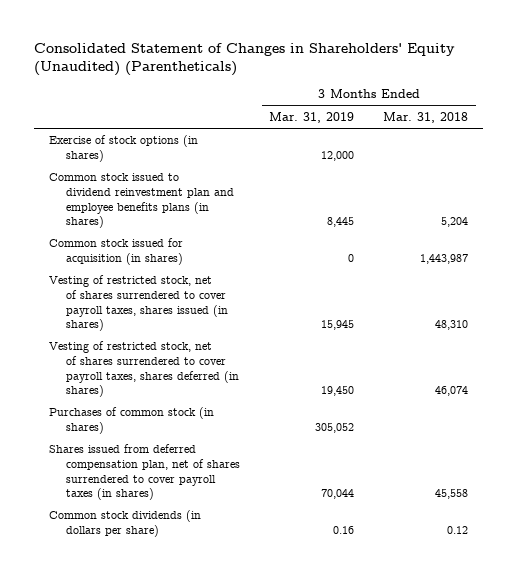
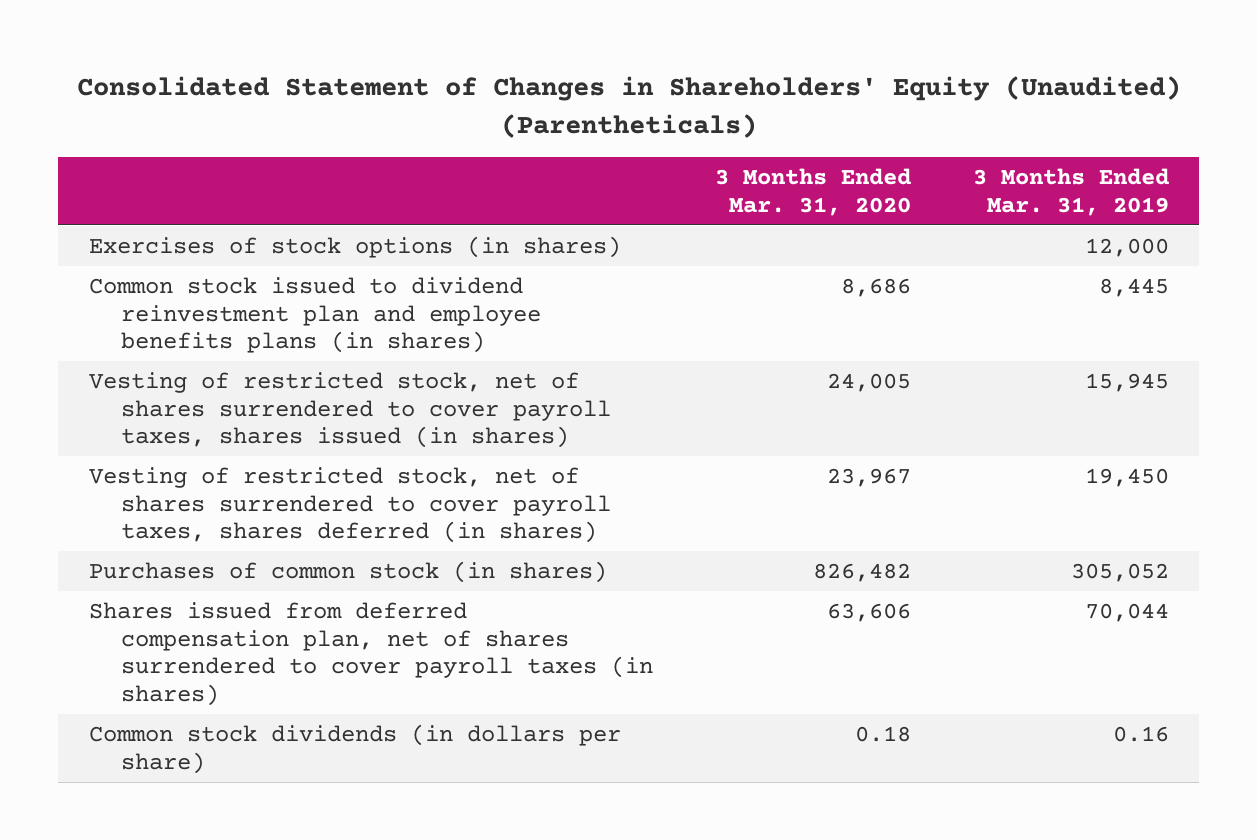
[383,111,469,123] Mar. 31, 2018 -> none
none -> [714,167,911,216] 3 Months Ended Mar. 31, 2020
[48,135,198,162] Exercise of stock options (in shares) -> [88,236,621,259] Exercises of stock options (in shares)
[48,238,184,265] Common stock issued for acquisition (in shares) -> none

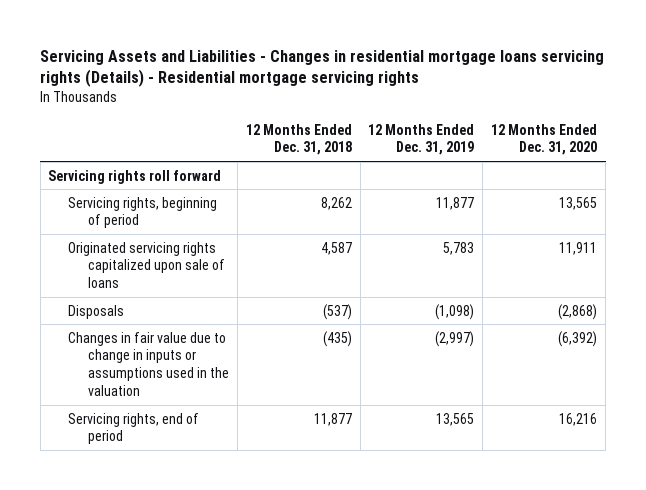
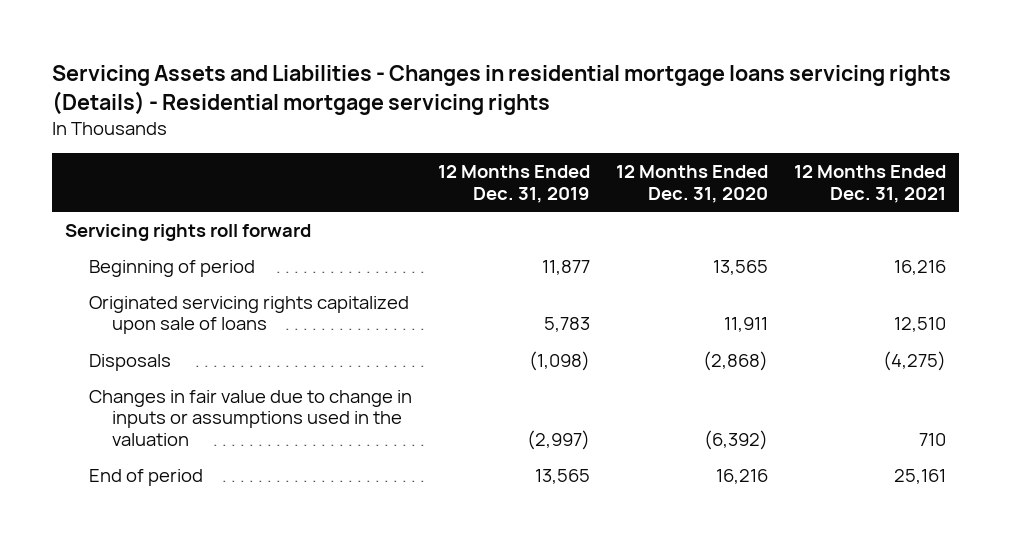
[245,123,352,156] 12 Months Ended Dec. 31, 2018 -> none
none -> [793,165,946,203] 12 Months Ended Dec. 31, 2021
[68,196,218,229] Servicing rights, beginning of period -> [88,259,255,277] Beginning of period
[68,412,200,445] Servicing rights, end of period -> [88,468,203,486] End of period

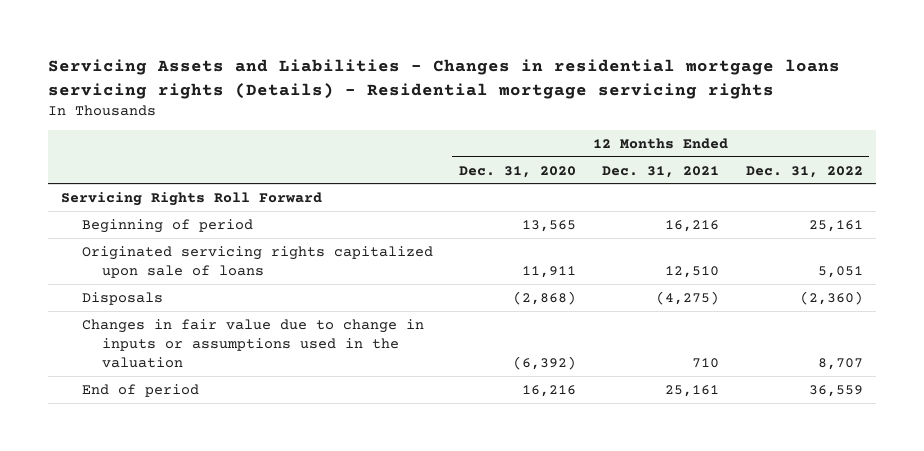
[437,165,590,203] 12 Months Ended Dec. 31, 2019 -> none
none -> [745,165,863,178] Dec. 31, 2022
[64,223,311,241] Servicing rights roll forward -> [60,191,322,206] Servicing Rights Roll Forward

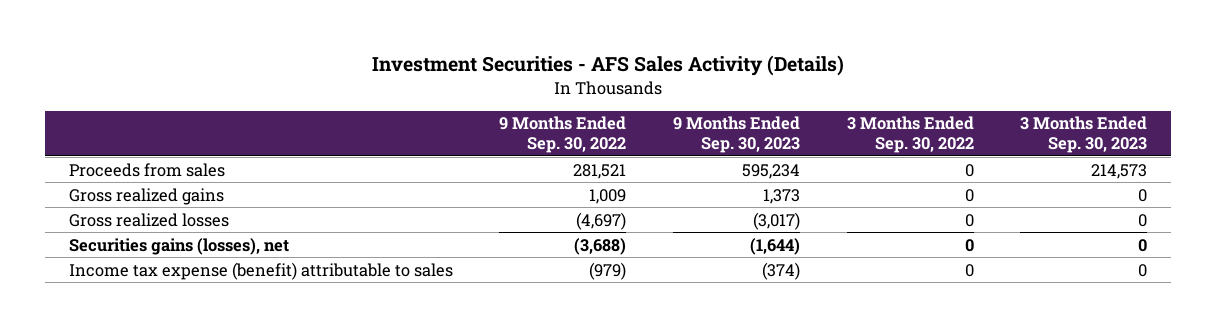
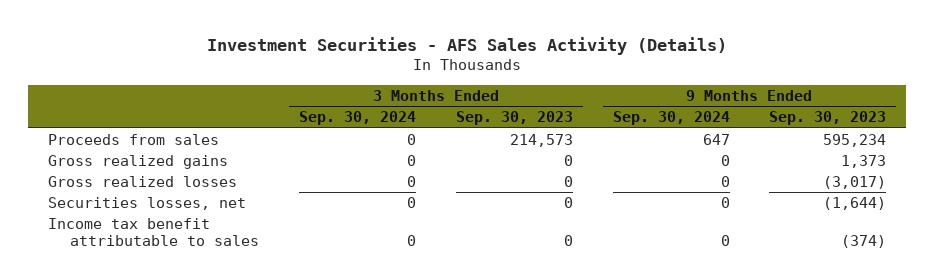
[499,116,627,154] 9 Months Ended Sep. 30, 2022 -> none
[846,116,974,154] 3 Months Ended Sep. 30, 2022 -> none
none -> [299,111,417,126] Sep. 30, 2024
none -> [612,111,730,126] Sep. 30, 2024
[68,237,289,255] Securities gains (losses), net -> [47,196,246,210] Securities losses, net
[68,261,453,280] Income tax expense (benefit) attributable to sales -> [47,217,260,247] Income tax benefit attributable to sales

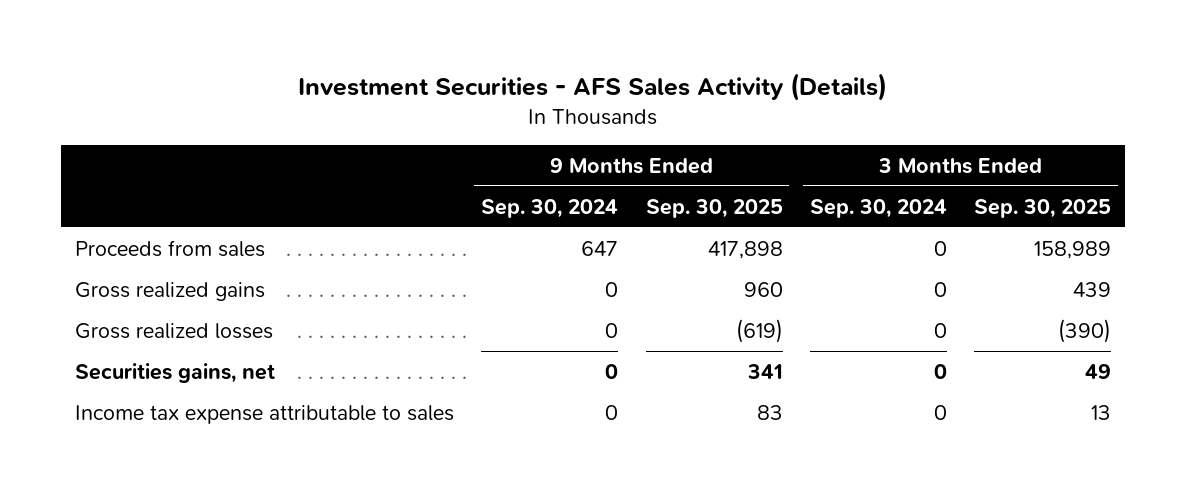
[455,111,573,126] Sep. 30, 2023 -> none
[769,111,887,126] Sep. 30, 2023 -> none
none -> [645,198,783,218] Sep. 30, 2025
none -> [974,198,1112,218] Sep. 30, 2025
[47,196,246,210] Securities losses, net -> [74,362,275,383] Securities gains, net
[47,217,260,247] Income tax benefit attributable to sales -> [74,404,454,424] Income tax expense attributable to sales

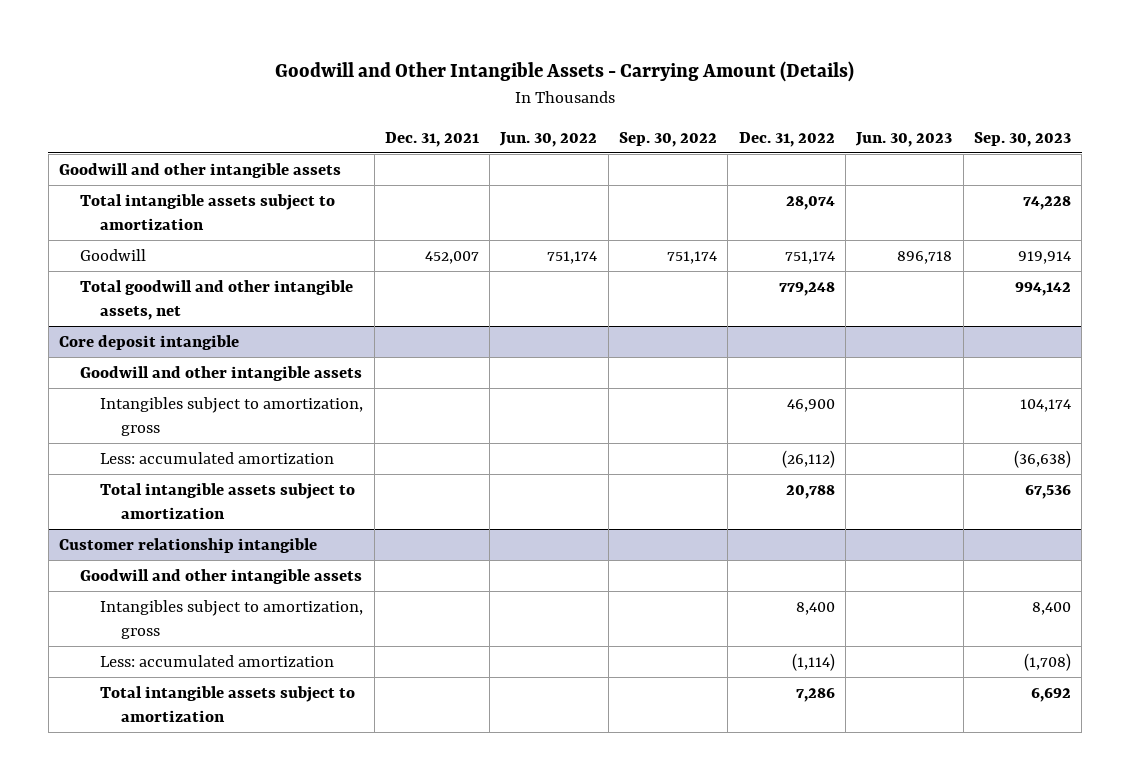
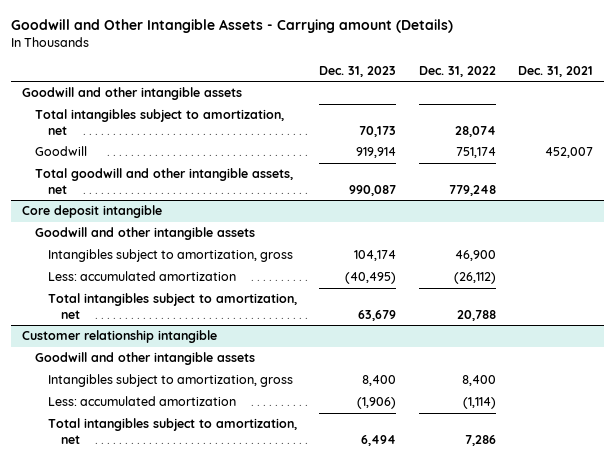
[274,61,854,83] Goodwill and Other Intangible Assets - Carrying Amount (Details) -> [10,19,453,34] Goodwill and Other Intangible Assets - Carrying amount (Details)
[499,131,598,147] Jun. 30, 2022 -> none
[619,131,718,147] Sep. 30, 2022 -> none
[855,131,953,147] Jun. 30, 2023 -> none
[974,131,1072,147] Sep. 30, 2023 -> none
none -> [319,65,397,77] Dec. 31, 2023
[79,193,335,230] Total intangible assets subject to amortization -> [34,109,284,135] Total intangibles subject to amortization, net
[100,482,356,519] Total intangible assets subject to amortization -> [47,293,297,319] Total intangibles subject to amortization, net
[100,685,356,722] Total intangible assets subject to amortization -> [47,418,297,444] Total intangibles subject to amortization, net

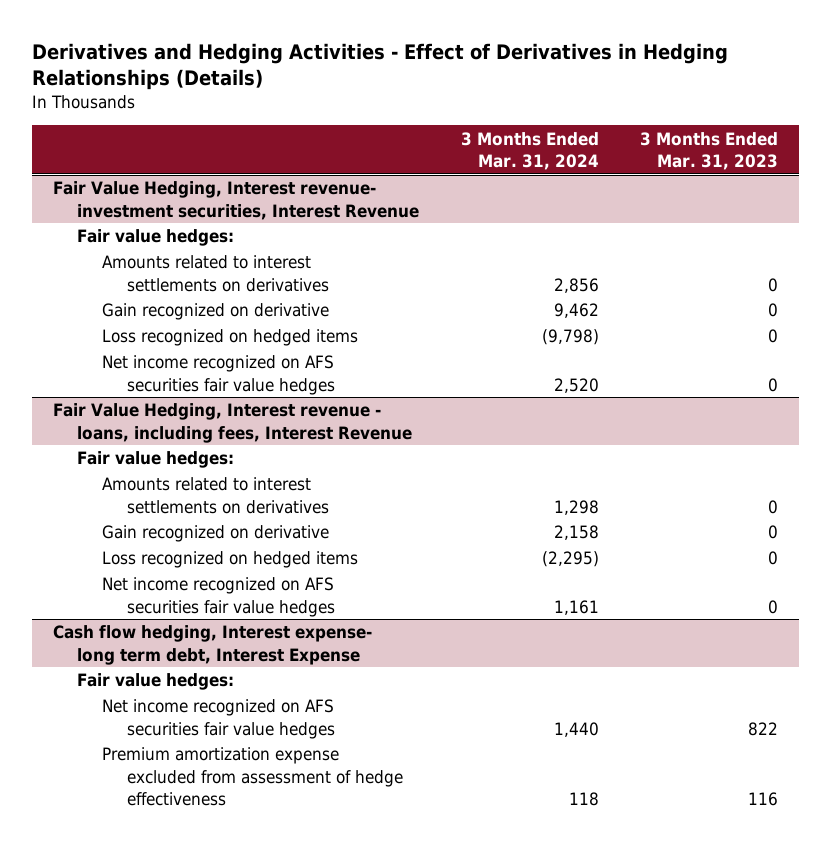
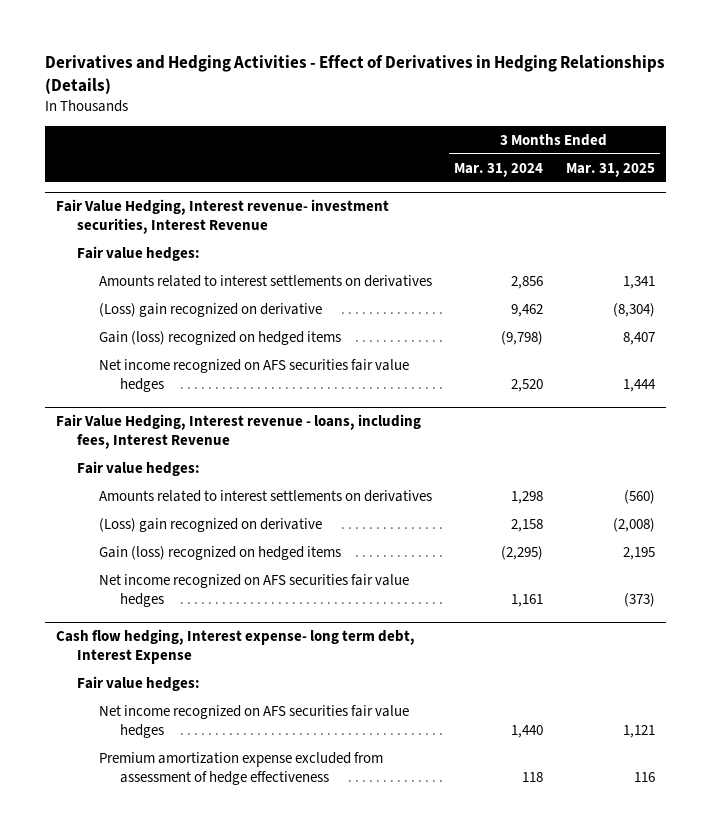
[639,131,778,170] 3 Months Ended Mar. 31, 2023 -> none
none -> [565,162,655,177] Mar. 31, 2025
[102,303,330,321] Gain recognized on derivative -> [98,302,322,317] (Loss) gain recognized on derivative
[102,329,359,347] Loss recognized on hedged items -> [98,330,341,345] Gain (loss) recognized on hedged items
[102,525,330,543] Gain recognized on derivative -> [98,517,322,532] (Loss) gain recognized on derivative
[102,551,359,569] Loss recognized on hedged items -> [98,545,341,560] Gain (loss) recognized on hedged items

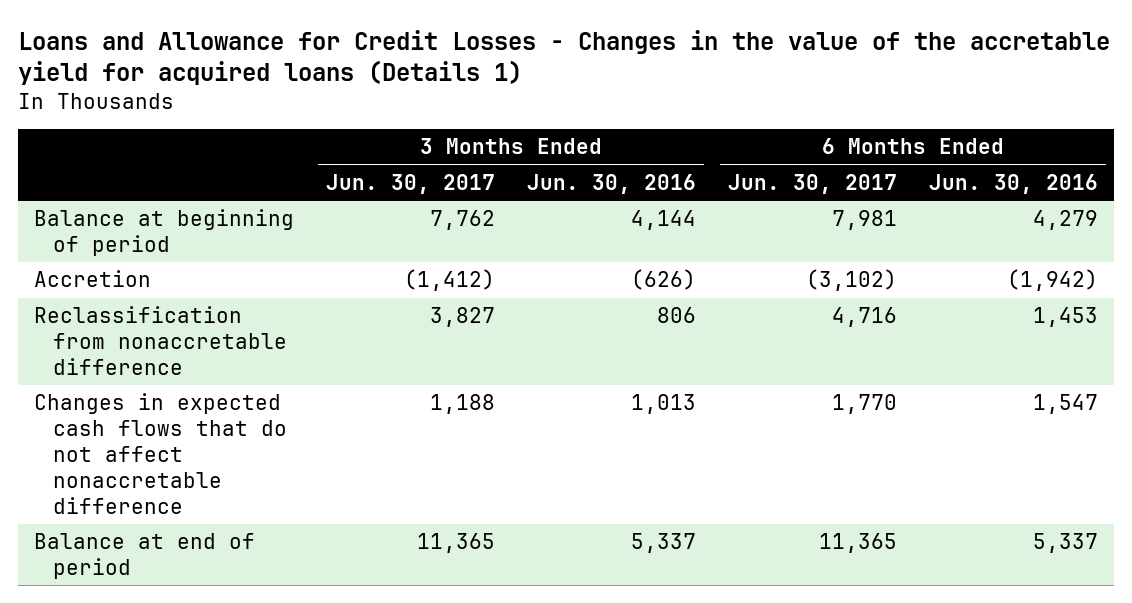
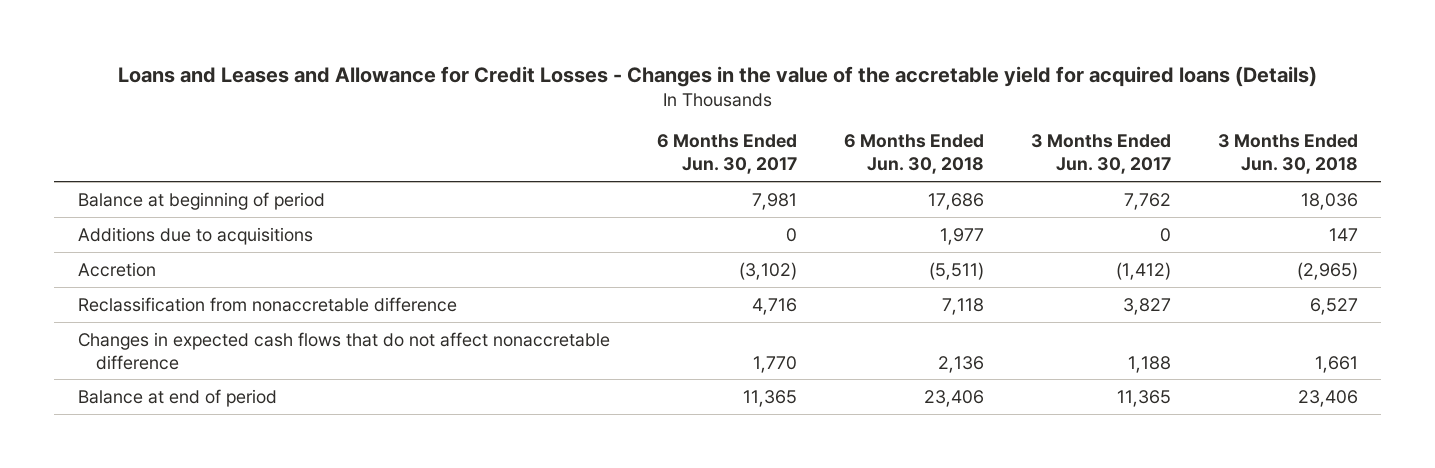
[18,29,1111,86] Loans and Allowance for Credit Losses - Changes in the value of the accretable yield for acquired loans (Details 1) -> [117,65,1317,87] Loans and Leases and Allowance for Credit Losses - Changes in the value of the accretable yield for acquired loans (Details)
[527,173,697,194] Jun. 30, 2016 -> none
[928,173,1098,194] Jun. 30, 2016 -> none
none -> [843,134,984,175] 6 Months Ended Jun. 30, 2018
none -> [1217,134,1358,175] 3 Months Ended Jun. 30, 2018
none -> [77,226,313,245] Additions due to acquisitions

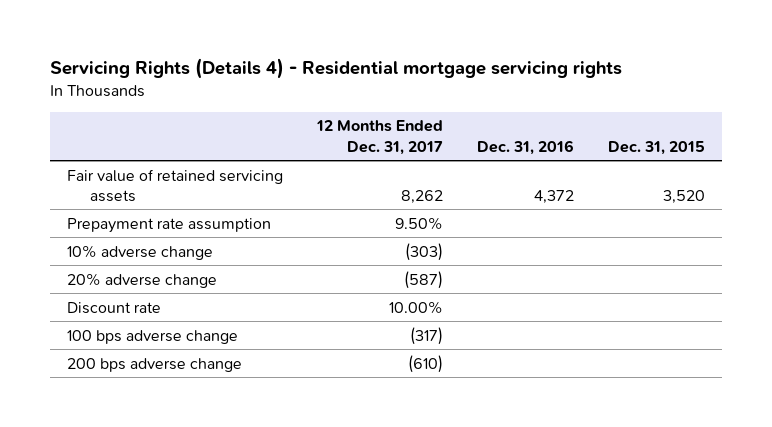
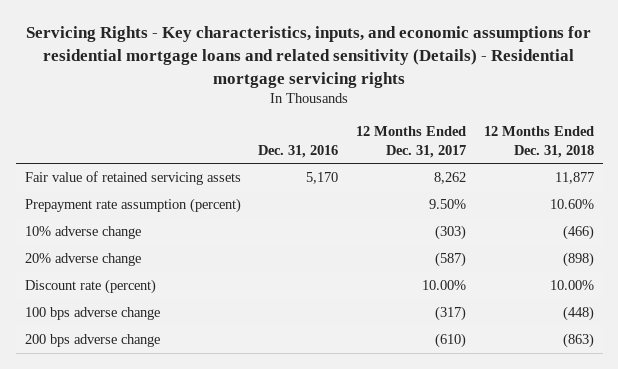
[49,58,622,80] Servicing Rights (Details 4) - Residential mortgage servicing rights -> [26,26,592,88] Servicing Rights - Key characteristics, inputs, and economic assumptions for residential mortgage loans and related sensitivity (Details) - Residential mortgage servicing rights
[607,140,705,155] Dec. 31, 2015 -> none
none -> [483,126,594,158] 12 Months Ended Dec. 31, 2018
[533,189,574,204] 4,372 -> [306,172,339,185] 5,170
[66,217,271,233] Prepayment rate assumption -> [24,198,241,214] Prepayment rate assumption (percent)
[66,301,161,314] Discount rate -> [24,279,156,295] Discount rate (percent)

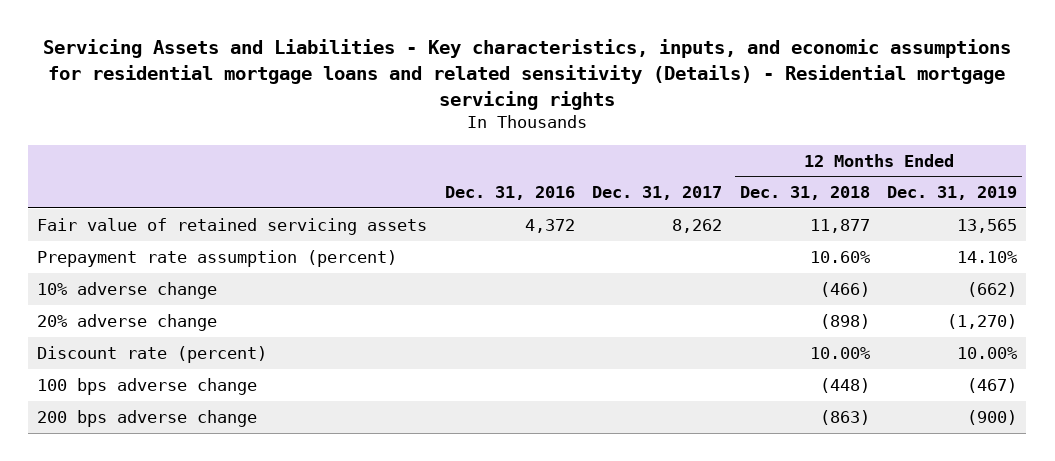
[26,26,592,88] Servicing Rights - Key characteristics, inputs, and economic assumptions for residential mortgage loans and related sensitivity (Details) - Residential mortgage servicing rights -> [43,39,1012,110] Servicing Assets and Liabilities - Key characteristics, inputs, and economic assumptions for residential mortgage loans and related sensitivity (Details) - Residential mortgage servicing rights
[356,126,467,158] 12 Months Ended Dec. 31, 2017 -> none
none -> [592,186,723,201] Dec. 31, 2017
none -> [887,186,1018,201] Dec. 31, 2019
[306,172,339,185] 5,170 -> [524,218,575,233] 4,372

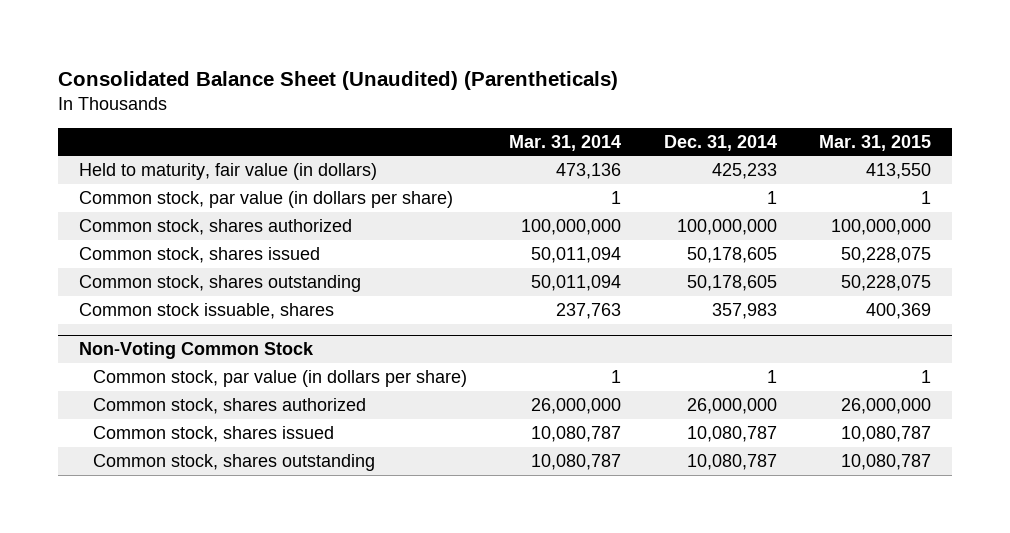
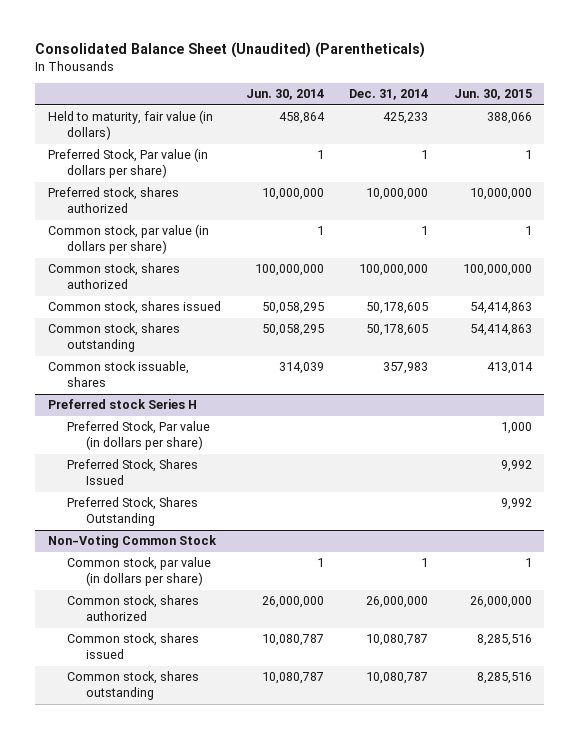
[509,134,622,151] Mar. 31, 2014 -> none
[818,134,931,151] Mar. 31, 2015 -> none
none -> [245,89,324,101] Jun. 30, 2014
none -> [453,89,532,101] Jun. 30, 2015
none -> [47,148,208,179] Preferred Stock, Par value (in dollars per share)
none -> [47,187,179,214] Preferred stock, shares authorized
none -> [47,399,197,410] Preferred stock Series H
none -> [66,421,210,451] Preferred Stock, Par value (in dollars per share)
none -> [66,459,198,486] Preferred Stock, Shares Issued
none -> [66,497,198,527] Preferred Stock, Shares Outstanding

